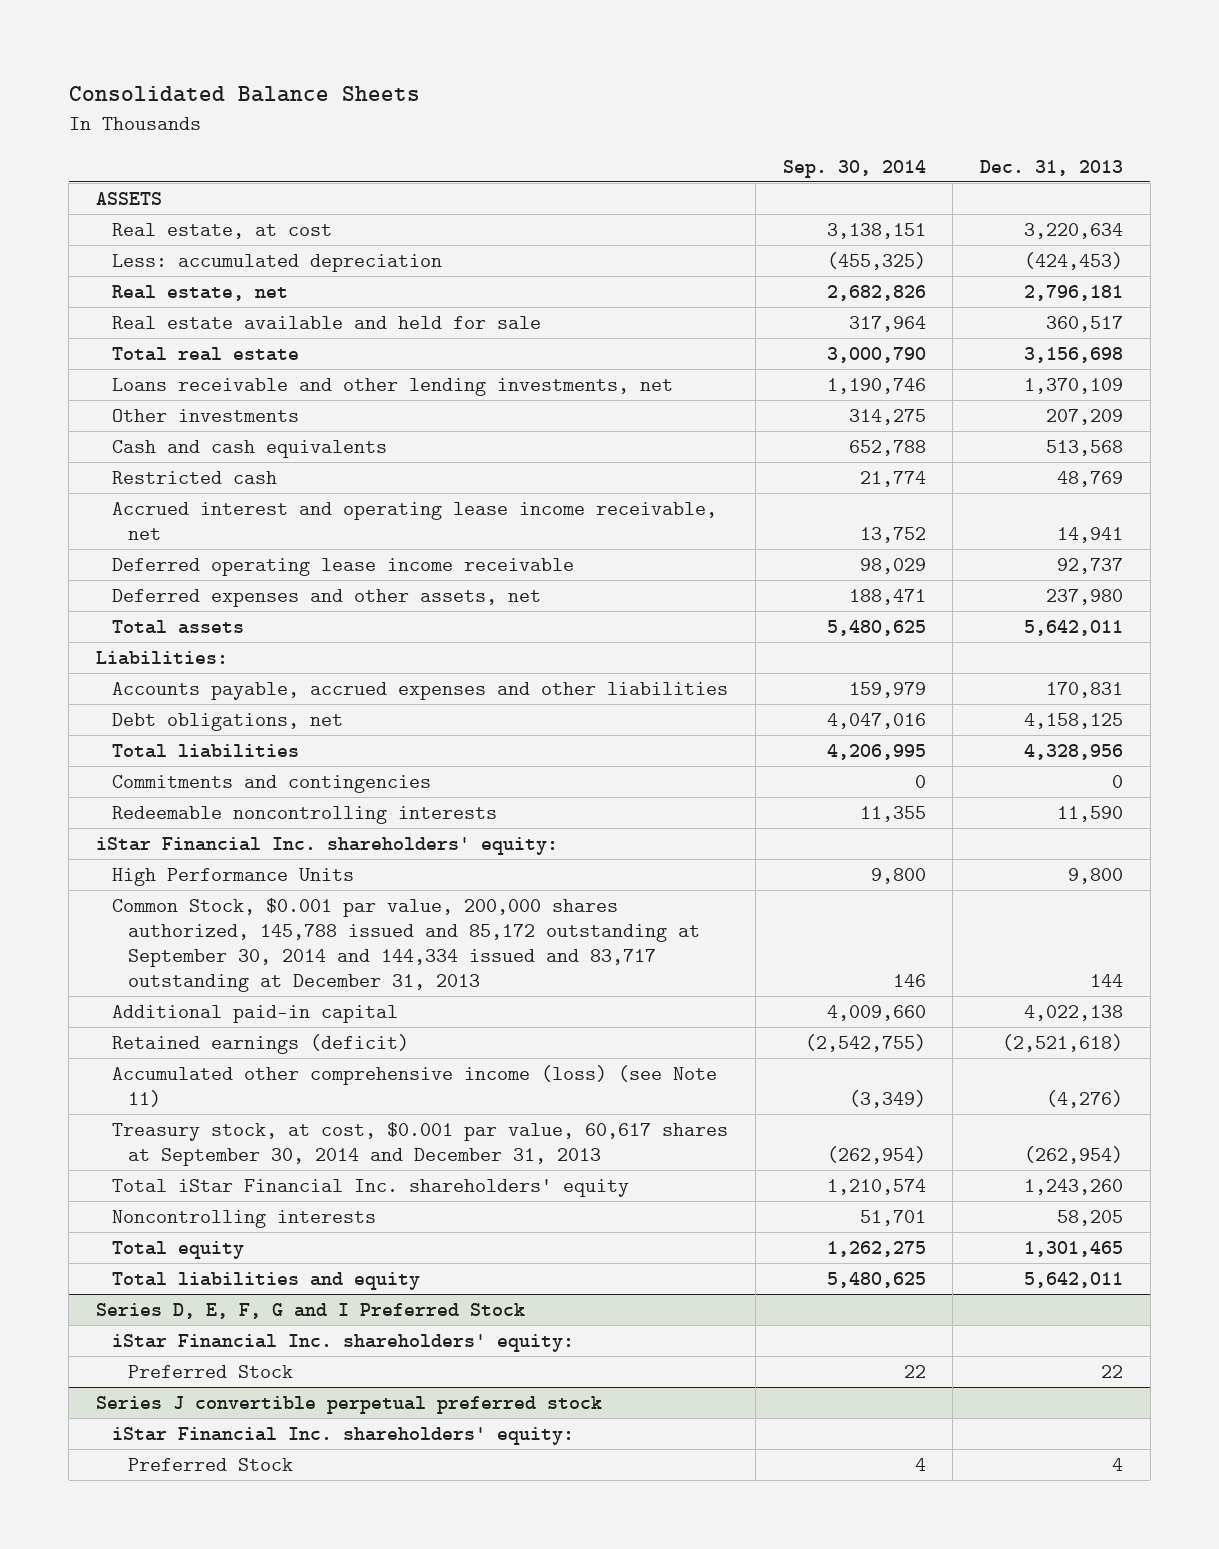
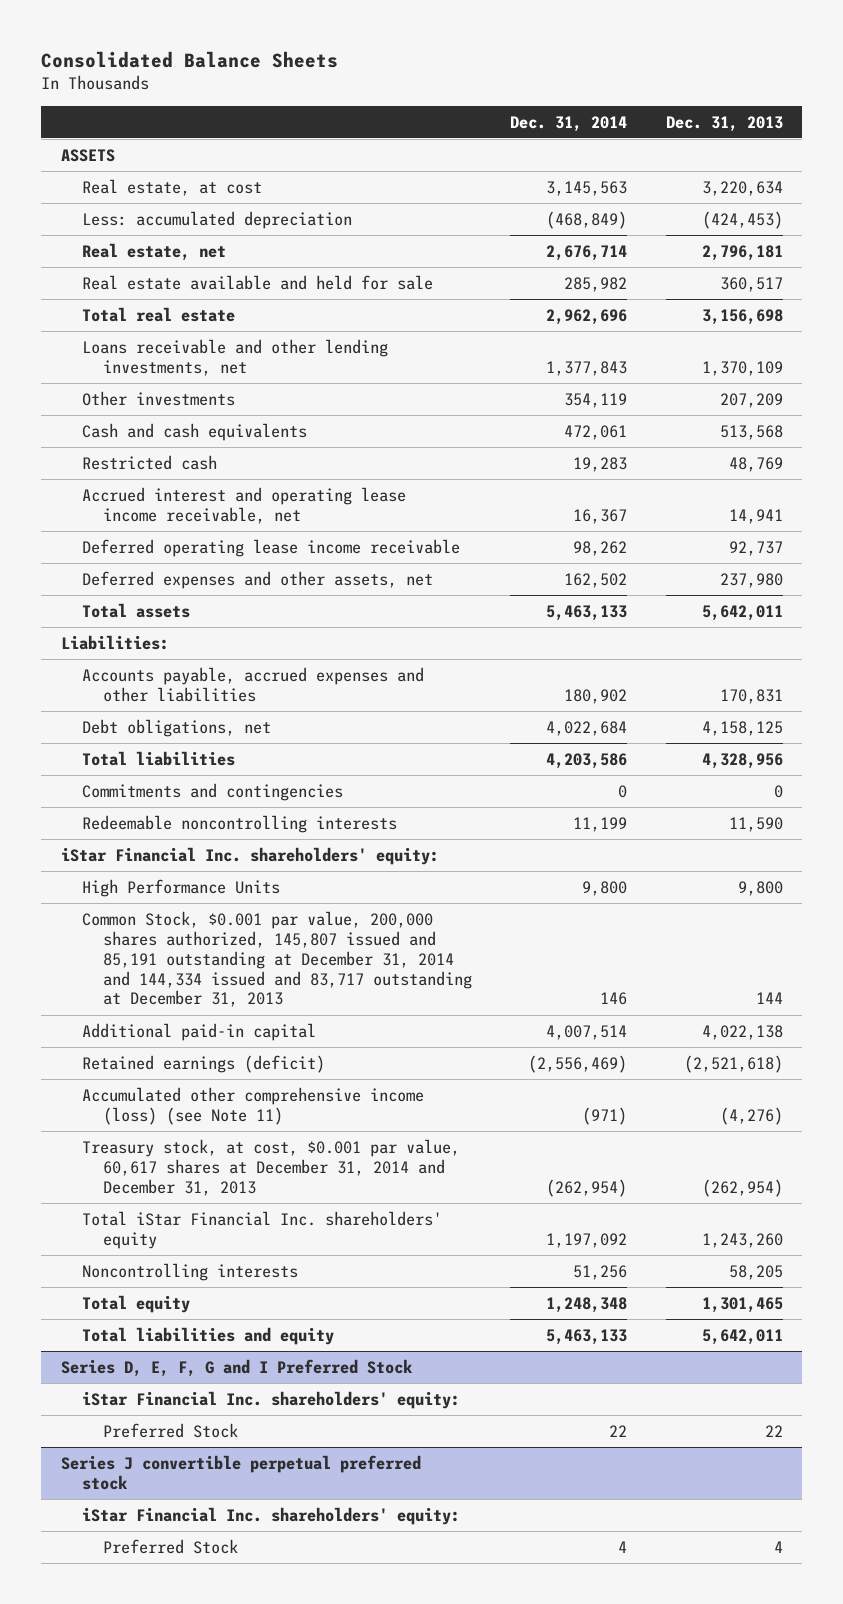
[782,159,926,178] Sep. 30, 2014 -> none
none -> [510,115,628,132] Dec. 31, 2014
[112,897,701,993] Common Stock, $0.001 par value, 200,000 shares authorized, 145,788 issued and 85,172 outstanding at September 30, 2014 and 144,334 issued and 83,717 outstanding at December 31, 2013 -> [81,910,472,1008] Common Stock, $0.001 par value, 200,000 shares authorized, 145,807 issued and 85,191 outstanding at December 31, 2014 and 144,334 issued and 83,717 outstanding at December 31, 2013
[112,1121,729,1167] Treasury stock, at cost, $0.001 par value, 60,617 shares at September 30, 2014 and December 31, 2013 -> [81,1138,460,1196] Treasury stock, at cost, $0.001 par value, 60,617 shares at December 31, 2014 and December 31, 2013

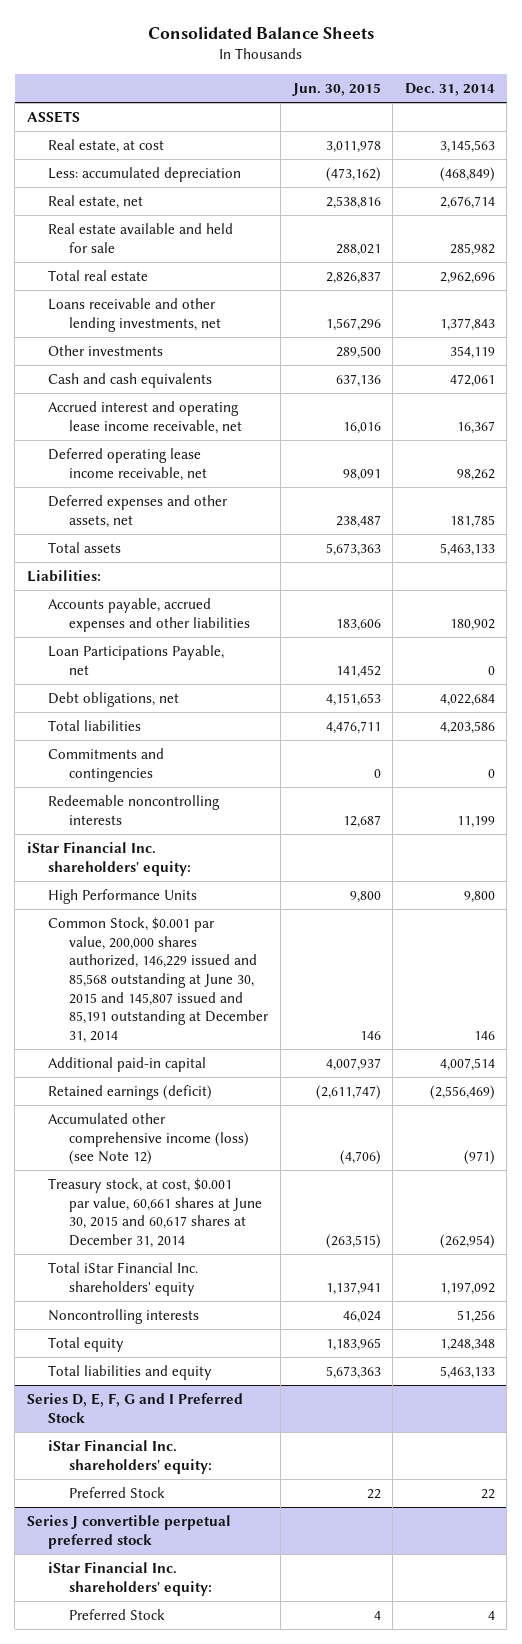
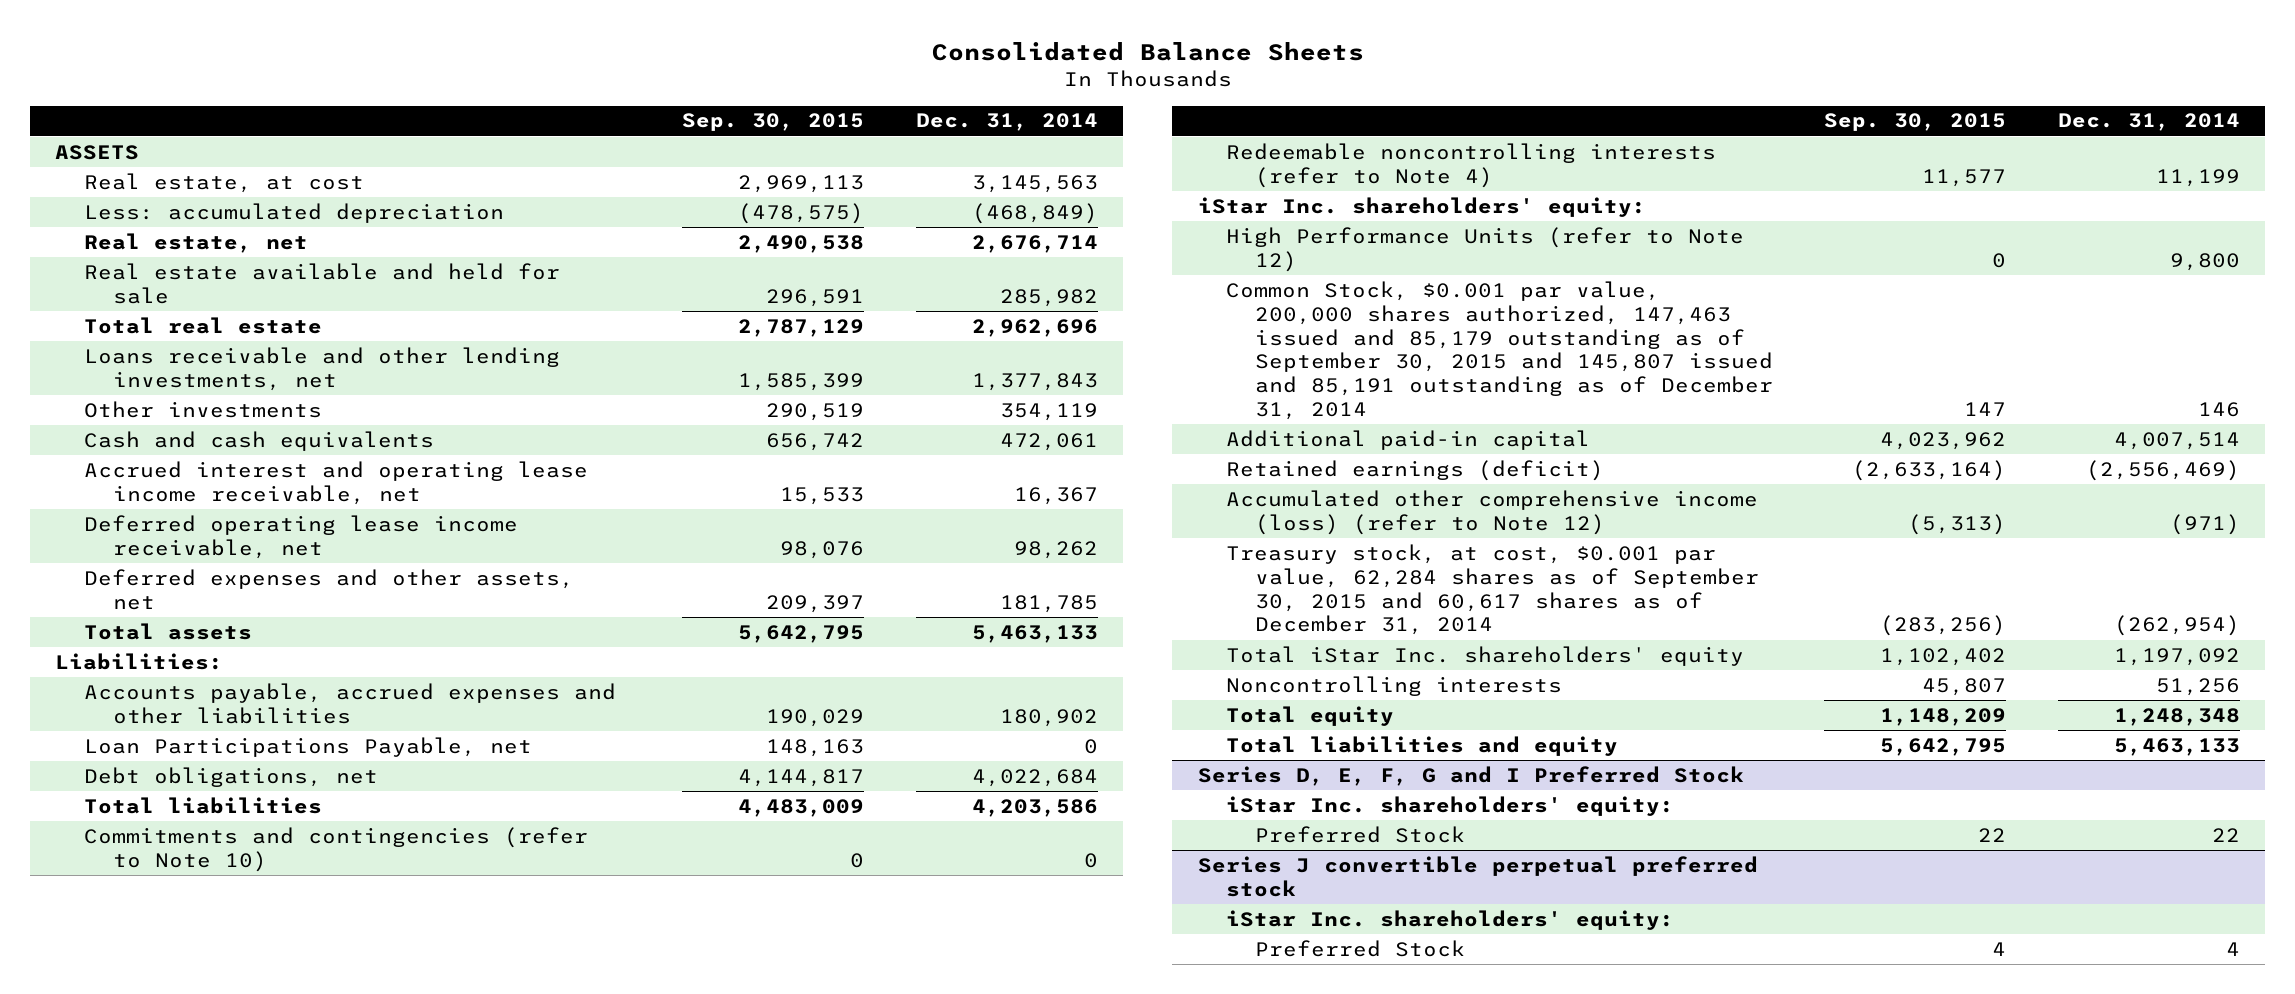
[291,83,381,97] Jun. 30, 2015 -> none
none -> [682,113,865,132] Sep. 30, 2015
[48,747,165,782] Commitments and contingencies -> [84,826,589,872] Commitments and contingencies (refer to Note 10)
[48,794,221,825] Redeemable noncontrolling interests -> [1226,142,1717,188] Redeemable noncontrolling interests (refer to Note 4)
[26,841,192,876] iStar Financial Inc. shareholders' equity: -> [1197,196,1646,217] iStar Inc. shareholders' equity:
[48,888,198,904] High Performance Units -> [1226,226,1745,272] High Performance Units (refer to Note 12)
[48,916,270,1043] Common Stock, $0.001 par value, 200,000 shares authorized, 146,229 issued and 85,568 outstanding at June 30, 2015 and 145,807 issued and 85,191 outstanding at December 31, 2014 -> [1226,280,1773,421] Common Stock, $0.001 par value, 200,000 shares authorized, 147,463 issued and 85,179 outstanding as of September 30, 2015 and 145,807 issued and 85,191 outstanding as of December 31, 2014
[48,1112,250,1166] Accumulated other comprehensive income (loss) (see Note 12) -> [1226,489,1759,535] Accumulated other comprehensive income (loss) (refer to Note 12)
[48,1177,263,1248] Treasury stock, at cost, $0.001 par value, 60,661 shares at June 30, 2015 and 60,617 shares at December 31, 2014 -> [1226,543,1759,636] Treasury stock, at cost, $0.001 par value, 62,284 shares as of September 30, 2015 and 60,617 shares as of December 31, 2014
[48,1261,199,1296] Total iStar Financial Inc. shareholders' equity -> [1226,645,1745,666] Total iStar Inc. shareholders' equity
[48,1439,213,1474] iStar Financial Inc. shareholders' equity: -> [1226,795,1675,816] iStar Inc. shareholders' equity:
[48,1561,213,1596] iStar Financial Inc. shareholders' equity: -> [1226,909,1675,930] iStar Inc. shareholders' equity:

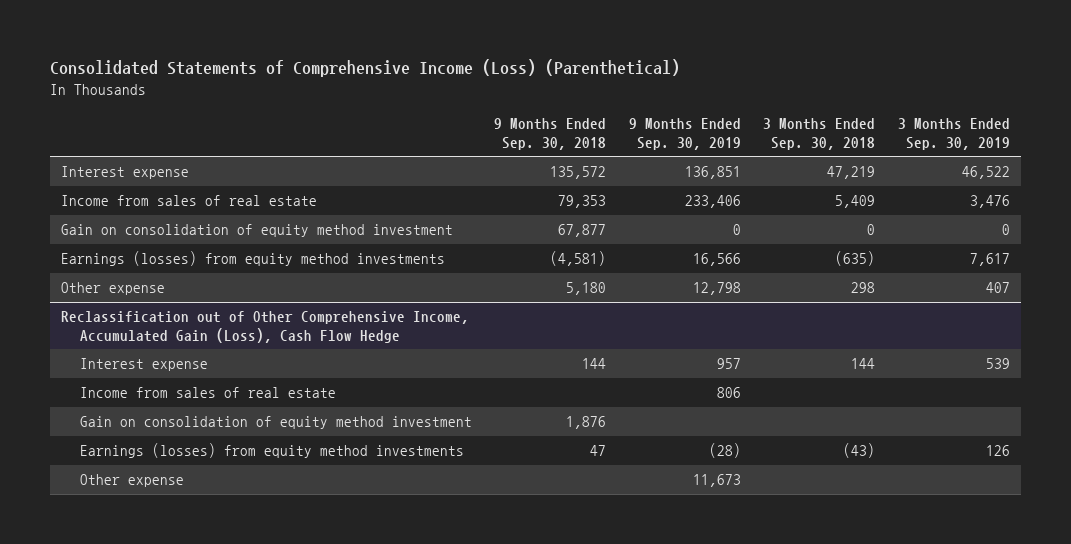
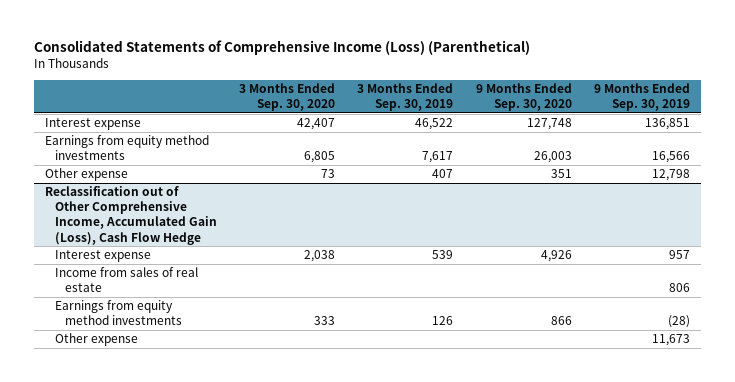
[494,117,607,150] 9 Months Ended Sep. 30, 2018 -> none
[763,117,876,150] 3 Months Ended Sep. 30, 2018 -> none
none -> [239,83,336,112] 3 Months Ended Sep. 30, 2020
none -> [475,83,572,112] 9 Months Ended Sep. 30, 2020
[61,195,318,207] Income from sales of real estate -> none
[61,224,454,238] Gain on consolidation of equity method investment -> none
[61,251,446,267] Earnings (losses) from equity method investments -> [44,135,209,161] Earnings from equity method investments
[79,416,472,430] Gain on consolidation of equity method investment -> none
[79,443,464,459] Earnings (losses) from equity method investments -> [54,300,182,326] Earnings from equity method investments

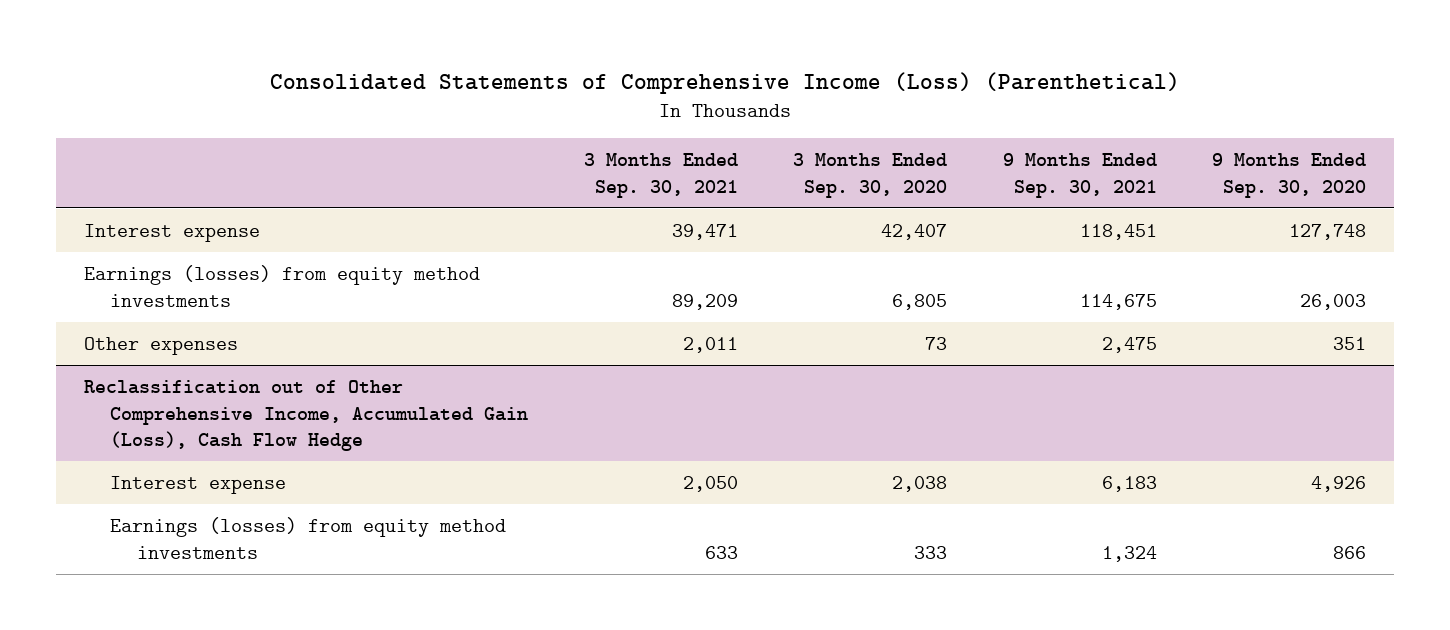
[357,83,454,112] 3 Months Ended Sep. 30, 2019 -> none
[593,83,690,112] 9 Months Ended Sep. 30, 2019 -> none
none -> [583,152,738,198] 3 Months Ended Sep. 30, 2021
none -> [1002,152,1157,198] 9 Months Ended Sep. 30, 2021
[44,135,209,161] Earnings from equity method investments -> [83,264,480,307] Earnings (losses) from equity method investments
[44,168,128,182] Other expense -> [83,336,238,355] Other expenses
[54,267,198,293] Income from sales of real estate -> none
[54,333,138,347] Other expense -> none
[54,300,182,326] Earnings from equity method investments -> [110,516,507,559] Earnings (losses) from equity method investments

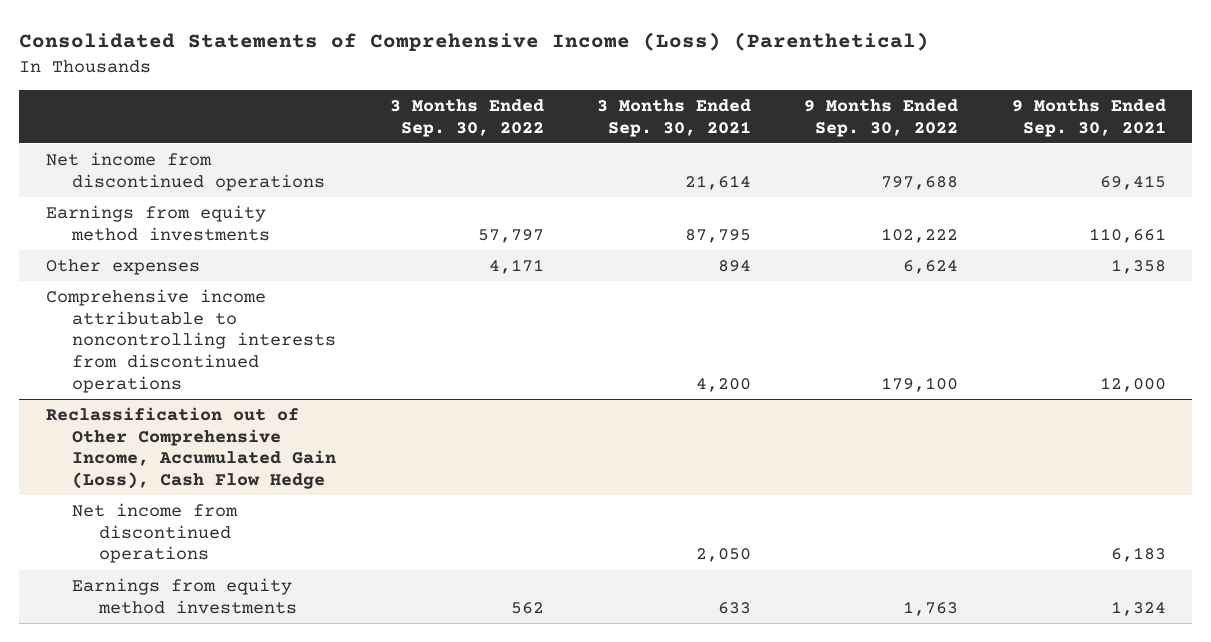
[793,152,948,198] 3 Months Ended Sep. 30, 2020 -> none
[1212,152,1367,198] 9 Months Ended Sep. 30, 2020 -> none
none -> [389,99,544,137] 3 Months Ended Sep. 30, 2022
none -> [804,99,959,137] 9 Months Ended Sep. 30, 2022
[83,223,260,242] Interest expense -> none
none -> [45,151,326,191] Net income from discontinued operations
[83,264,480,307] Earnings (losses) from equity method investments -> [45,204,271,241] Earnings from equity method investments
[671,293,738,310] 89,209 -> [685,228,752,243] 87,795
[1079,293,1157,310] 114,675 -> [1088,227,1166,243] 110,661
[682,336,738,353] 2,011 -> [718,259,752,272] 894
[1101,336,1157,353] 2,475 -> [1110,258,1166,274] 1,358
none -> [45,288,337,393] Comprehensive income attributable to noncontrolling interests from discontinued operations
[110,475,287,494] Interest expense -> [72,502,239,564] Net income from discontinued operations
[110,516,507,559] Earnings (losses) from equity method investments -> [72,577,298,614] Earnings from equity method investments

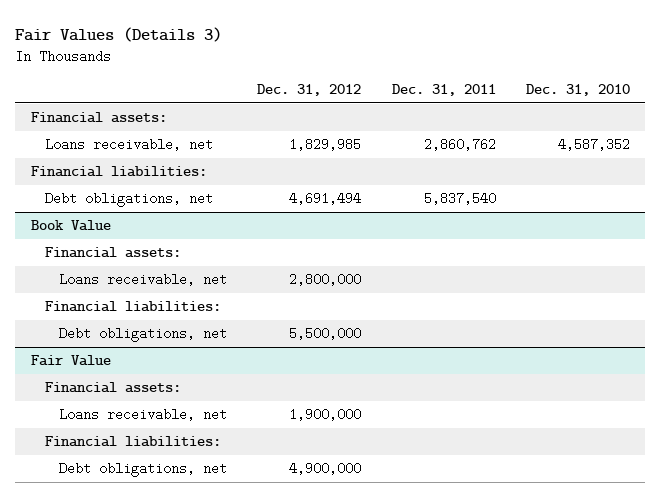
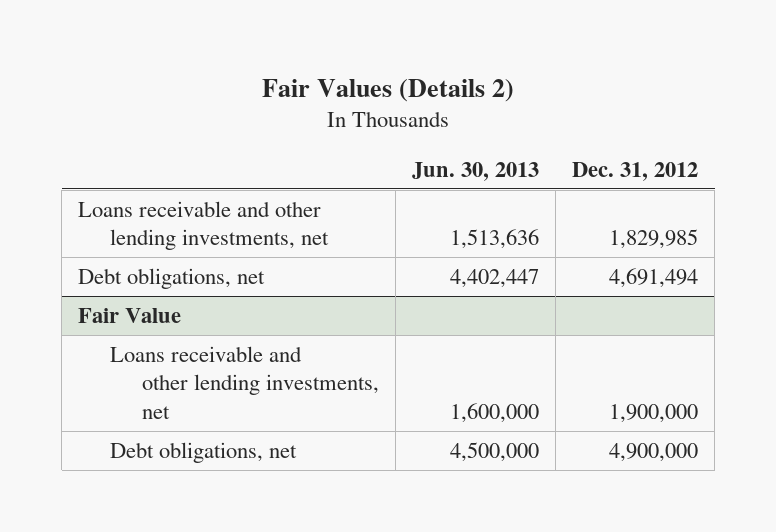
[15,26,223,42] Fair Values (Details 3) -> [262,78,515,102] Fair Values (Details 2)
[391,84,496,97] Dec. 31, 2011 -> none
[525,84,630,97] Dec. 31, 2010 -> none
none -> [411,161,539,181] Jun. 30, 2013
[30,112,167,124] Financial assets: -> none
[30,166,207,178] Financial liabilities: -> none
[44,138,213,152] Loans receivable, net -> [78,200,329,251] Loans receivable and other lending investments, net
[30,220,111,232] Book Value -> none
[44,247,181,259] Financial assets: -> none
[59,273,228,287] Loans receivable, net -> none
[44,301,221,313] Financial liabilities: -> none
[59,327,228,343] Debt obligations, net -> none
[44,382,181,394] Financial assets: -> none
[44,436,221,448] Financial liabilities: -> none
[59,408,228,422] Loans receivable, net -> [109,345,379,420] Loans receivable and other lending investments, net

